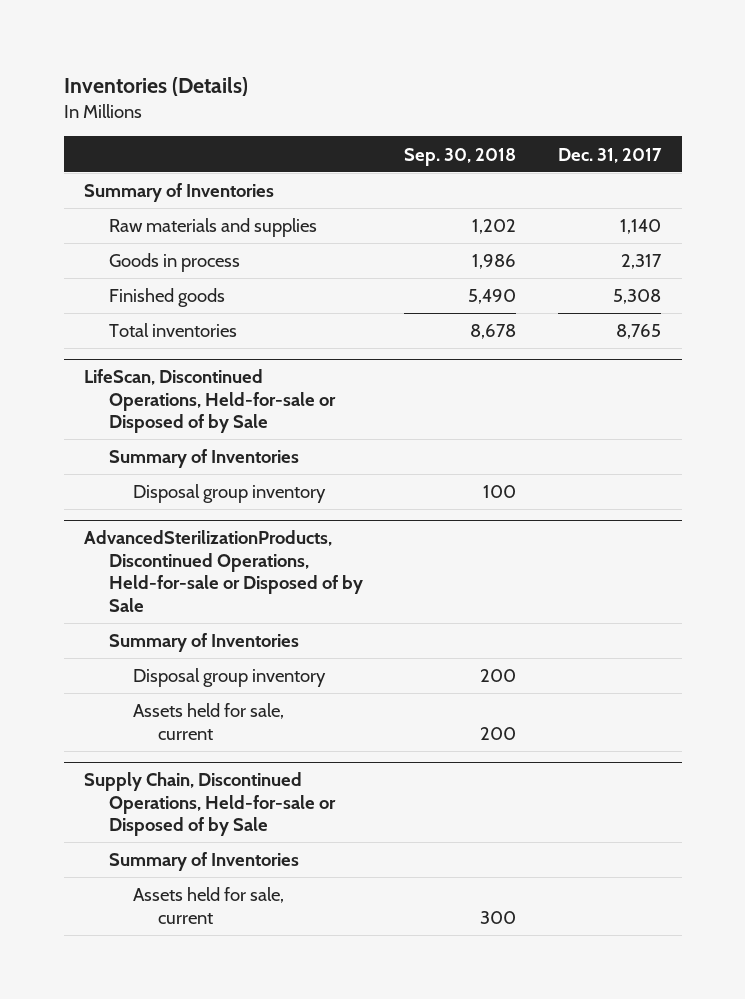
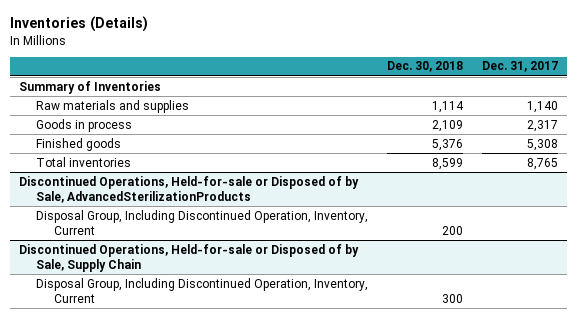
[404,147,517,166] Sep. 30, 2018 -> none
none -> [387,61,464,73] Dec. 30, 2018
[84,369,336,434] LifeScan, Discontinued Operations, Held-for-sale or Disposed of by Sale -> none
[108,449,299,469] Summary of Inventories -> none
[133,484,327,504] Disposal group inventory -> none
[108,633,299,653] Summary of Inventories -> none
[133,668,327,688] Disposal group inventory -> none
[108,852,299,872] Summary of Inventories -> none
[84,530,363,612] AdvancedSterilizationProducts, Discontinued Operations, Held-for-sale or Disposed of by Sale -> [19,175,360,204] Discontinued Operations, Held-for-sale or Disposed of by Sale, AdvancedSterilizationProducts
[133,703,285,740] Assets held for sale, current -> [36,209,369,236] Disposal Group, Including Discontinued Operation, Inventory, Current
[84,772,336,837] Supply Chain, Discontinued Operations, Held-for-sale or Disposed of by Sale -> [19,243,360,273] Discontinued Operations, Held-for-sale or Disposed of by Sale, Supply Chain
[133,887,285,924] Assets held for sale, current -> [36,277,369,304] Disposal Group, Including Discontinued Operation, Inventory, Current

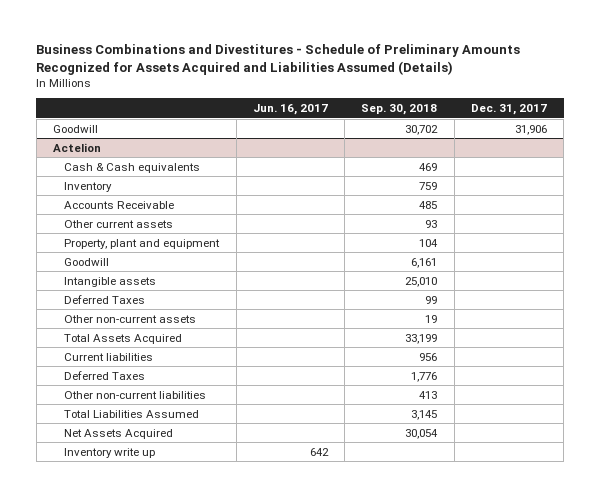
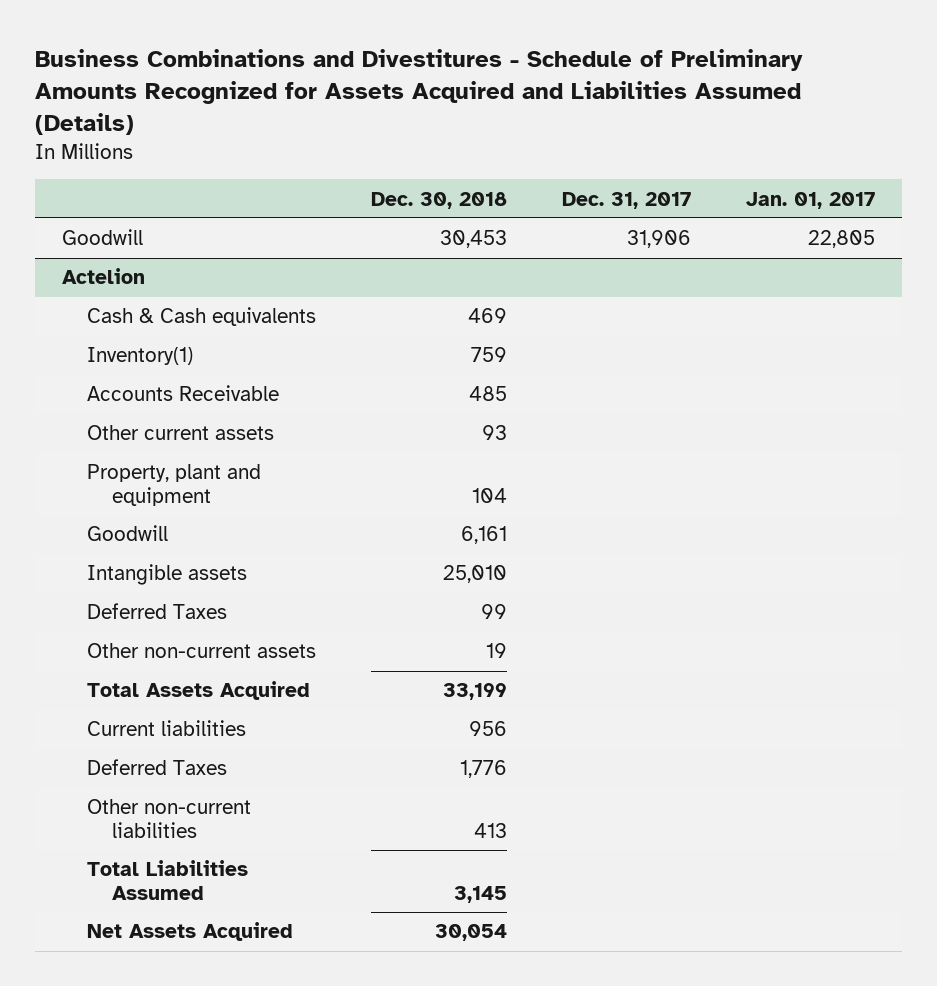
[252,104,328,116] Jun. 16, 2017 -> none
[361,104,438,116] Sep. 30, 2018 -> none
none -> [370,191,507,209] Dec. 30, 2018
none -> [745,191,875,209] Jan. 01, 2017
[64,181,113,192] Inventory -> [87,347,194,366] Inventory(1)
[64,447,156,458] Inventory write up -> none

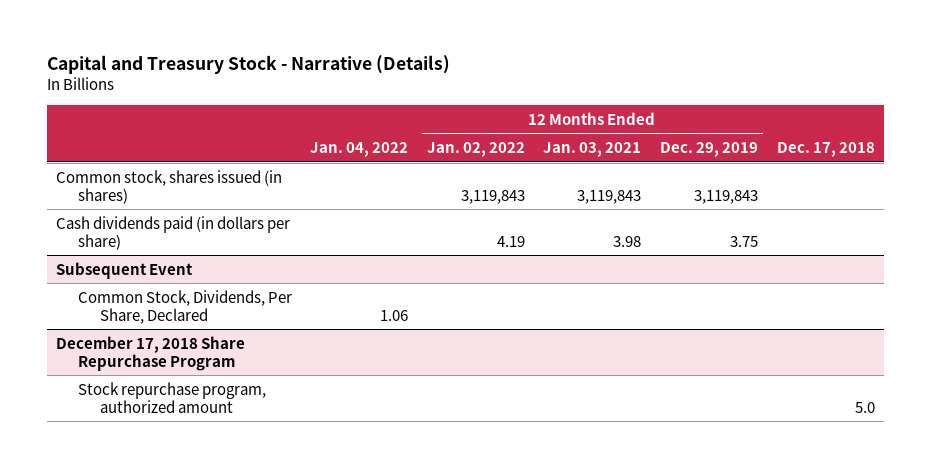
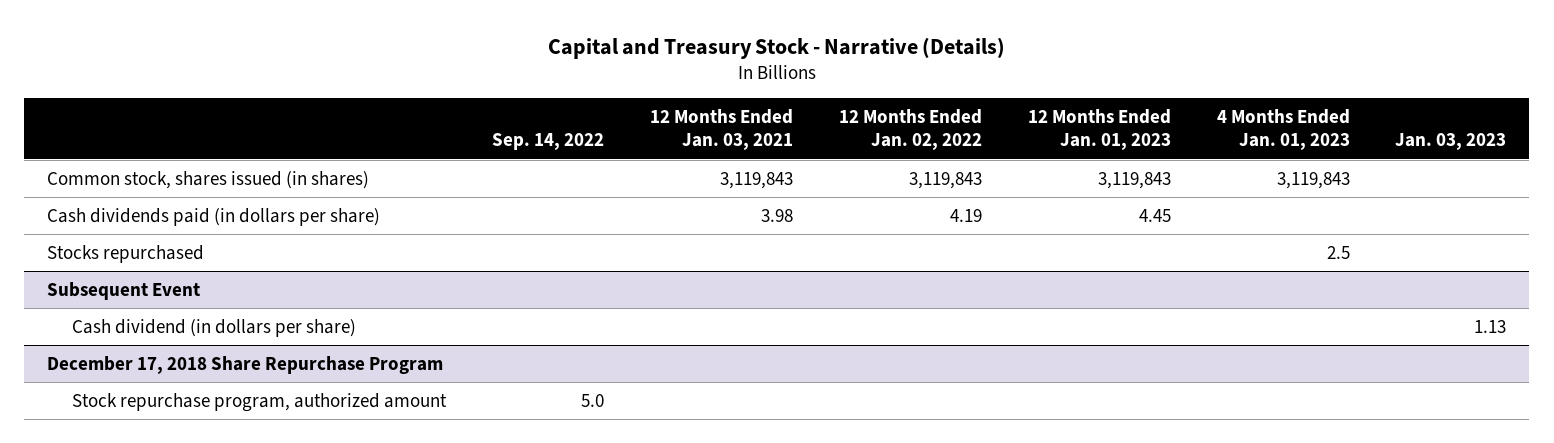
[310,142,409,158] Jan. 04, 2022 -> none
[660,142,759,158] Dec. 29, 2019 -> none
[776,142,875,158] Dec. 17, 2018 -> none
none -> [492,133,605,151] Sep. 14, 2022
none -> [1027,109,1171,151] 12 Months Ended Jan. 01, 2023
none -> [1216,109,1350,151] 4 Months Ended Jan. 01, 2023
none -> [1395,133,1507,151] Jan. 03, 2023
none -> [47,244,205,263] Stocks repurchased
[77,289,292,324] Common Stock, Dividends, Per Share, Declared -> [72,318,357,337] Cash dividend (in dollars per share)

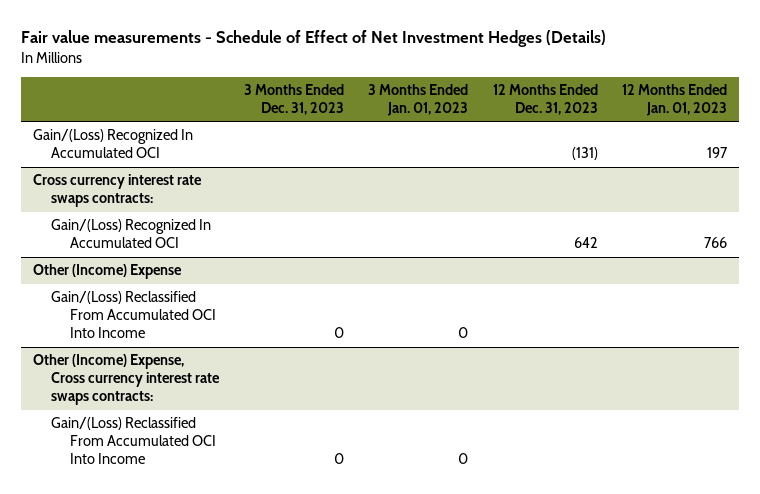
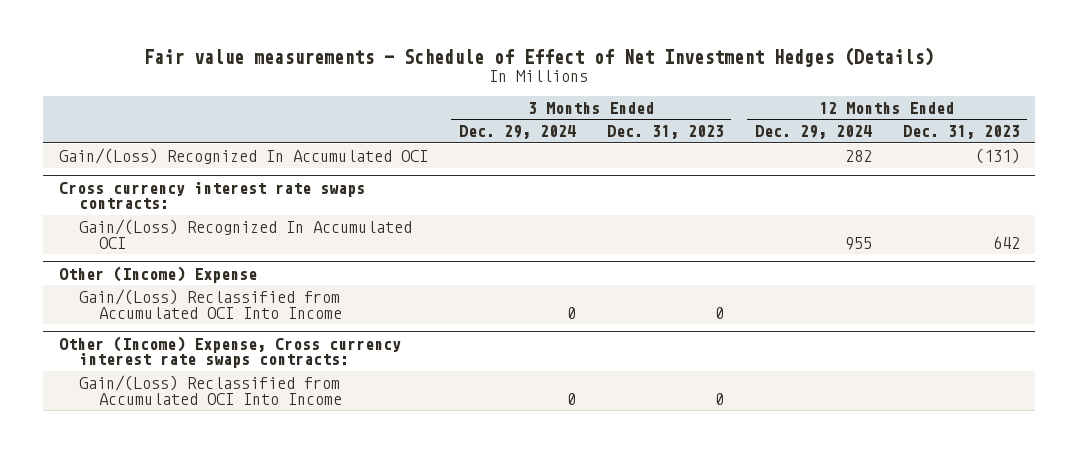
[368,84,469,117] 3 Months Ended Jan. 01, 2023 -> none
[621,84,727,117] 12 Months Ended Jan. 01, 2023 -> none
none -> [458,125,576,140] Dec. 29, 2024
none -> [754,125,872,140] Dec. 29, 2024
[51,291,216,339] Gain/(Loss) Reclassified From Accumulated OCI Into Income -> [78,288,342,319] Gain/(Loss) Reclassified from Accumulated OCI Into Income
[51,417,216,465] Gain/(Loss) Reclassified From Accumulated OCI Into Income -> [78,374,342,405] Gain/(Loss) Reclassified from Accumulated OCI Into Income

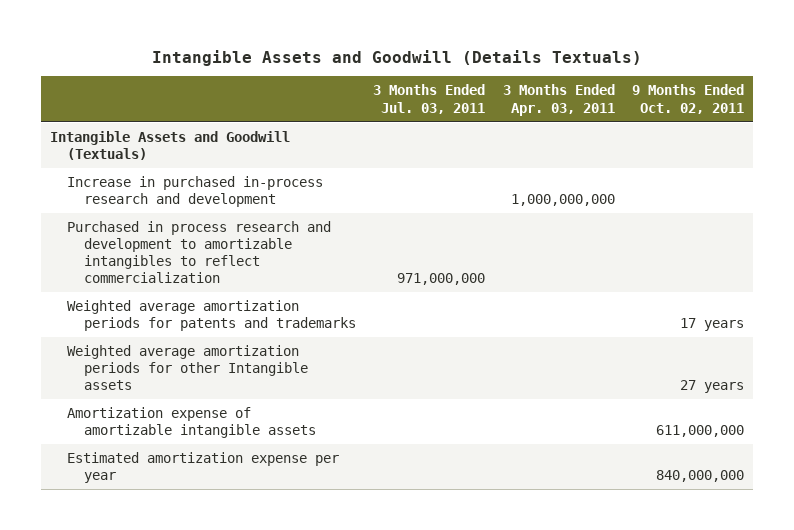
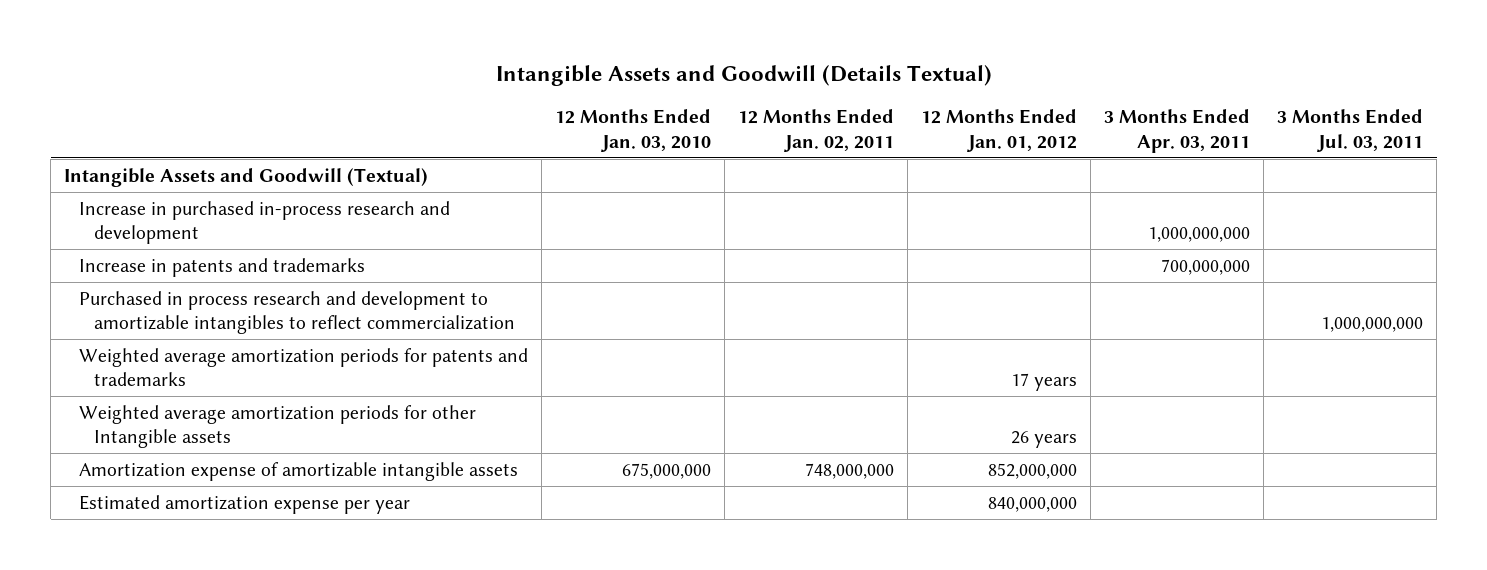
[152,49,643,66] Intangible Assets and Goodwill (Details Textuals) -> [495,65,992,87] Intangible Assets and Goodwill (Details Textual)
[632,84,745,114] 9 Months Ended Oct. 02, 2011 -> none
none -> [555,109,712,153] 12 Months Ended Jan. 03, 2010
none -> [738,109,895,153] 12 Months Ended Jan. 02, 2011
none -> [921,109,1078,153] 12 Months Ended Jan. 01, 2012
[49,131,290,161] Intangible Assets and Goodwill (Textuals) -> [64,167,429,187] Intangible Assets and Goodwill (Textual)
none -> [78,257,365,277] Increase in patents and trademarks
[397,273,486,286] 971,000,000 -> [1321,317,1424,333] 1,000,000,000

